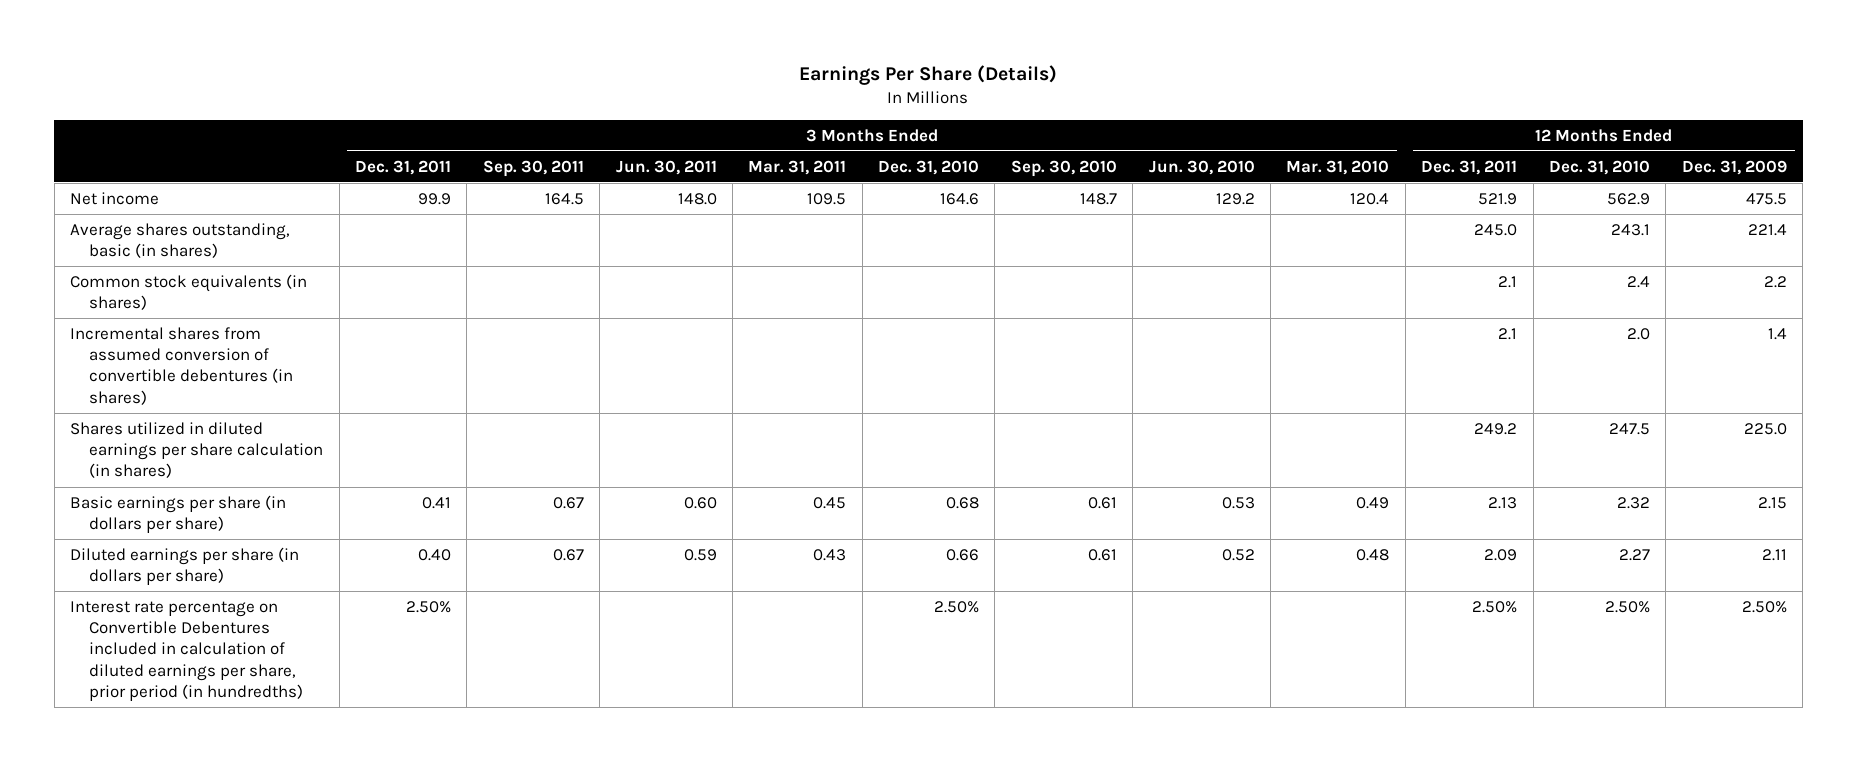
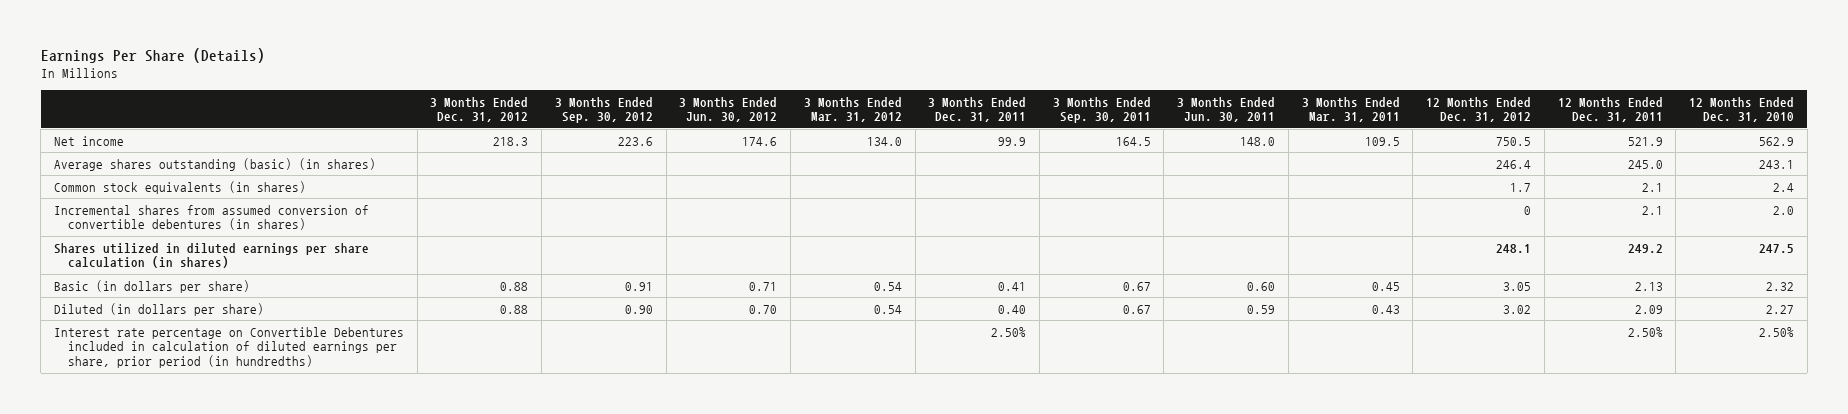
[878,159,980,175] Dec. 31, 2010 -> none
[1010,159,1117,177] Sep. 30, 2010 -> none
[1148,159,1255,175] Jun. 30, 2010 -> none
[1286,159,1390,175] Mar. 31, 2010 -> none
[1681,159,1787,175] Dec. 31, 2009 -> none
none -> [430,96,529,123] 3 Months Ended Dec. 31, 2012
none -> [554,96,653,124] 3 Months Ended Sep. 30, 2012
none -> [679,96,778,123] 3 Months Ended Jun. 30, 2012
none -> [803,96,902,123] 3 Months Ended Mar. 31, 2012
none -> [1426,96,1532,123] 12 Months Ended Dec. 31, 2012
[70,222,291,259] Average shares outstanding, basic (in shares) -> [53,157,376,171] Average shares outstanding (basic) (in shares)
[70,494,287,534] Basic earnings per share (in dollars per share) -> [53,279,250,293] Basic (in dollars per share)
[70,546,300,586] Diluted earnings per share (in dollars per share) -> [53,302,264,316] Diluted (in dollars per share)

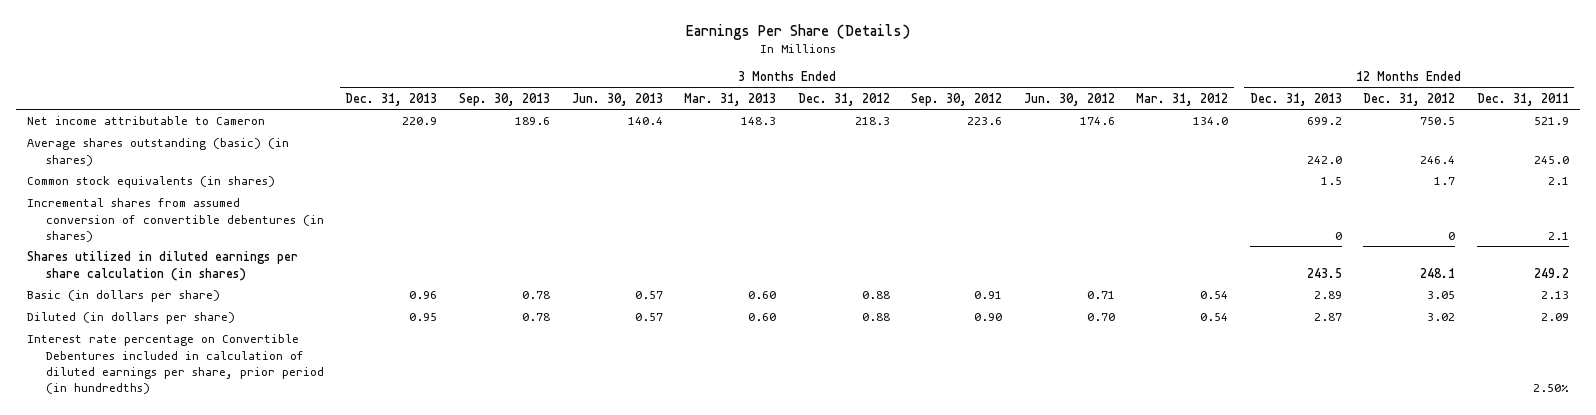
[928,96,1027,123] 3 Months Ended Dec. 31, 2011 -> none
[1052,96,1151,124] 3 Months Ended Sep. 30, 2011 -> none
[1177,96,1276,123] 3 Months Ended Jun. 30, 2011 -> none
[1301,96,1400,123] 3 Months Ended Mar. 31, 2011 -> none
[1689,96,1795,123] 12 Months Ended Dec. 31, 2010 -> none
none -> [345,92,438,106] Dec. 31, 2013
none -> [458,92,550,106] Sep. 30, 2013
none -> [571,92,663,106] Jun. 30, 2013
none -> [684,92,777,106] Mar. 31, 2013
none -> [1249,92,1342,106] Dec. 31, 2013
[53,135,124,146] Net income -> [26,116,265,126] Net income attributable to Cameron

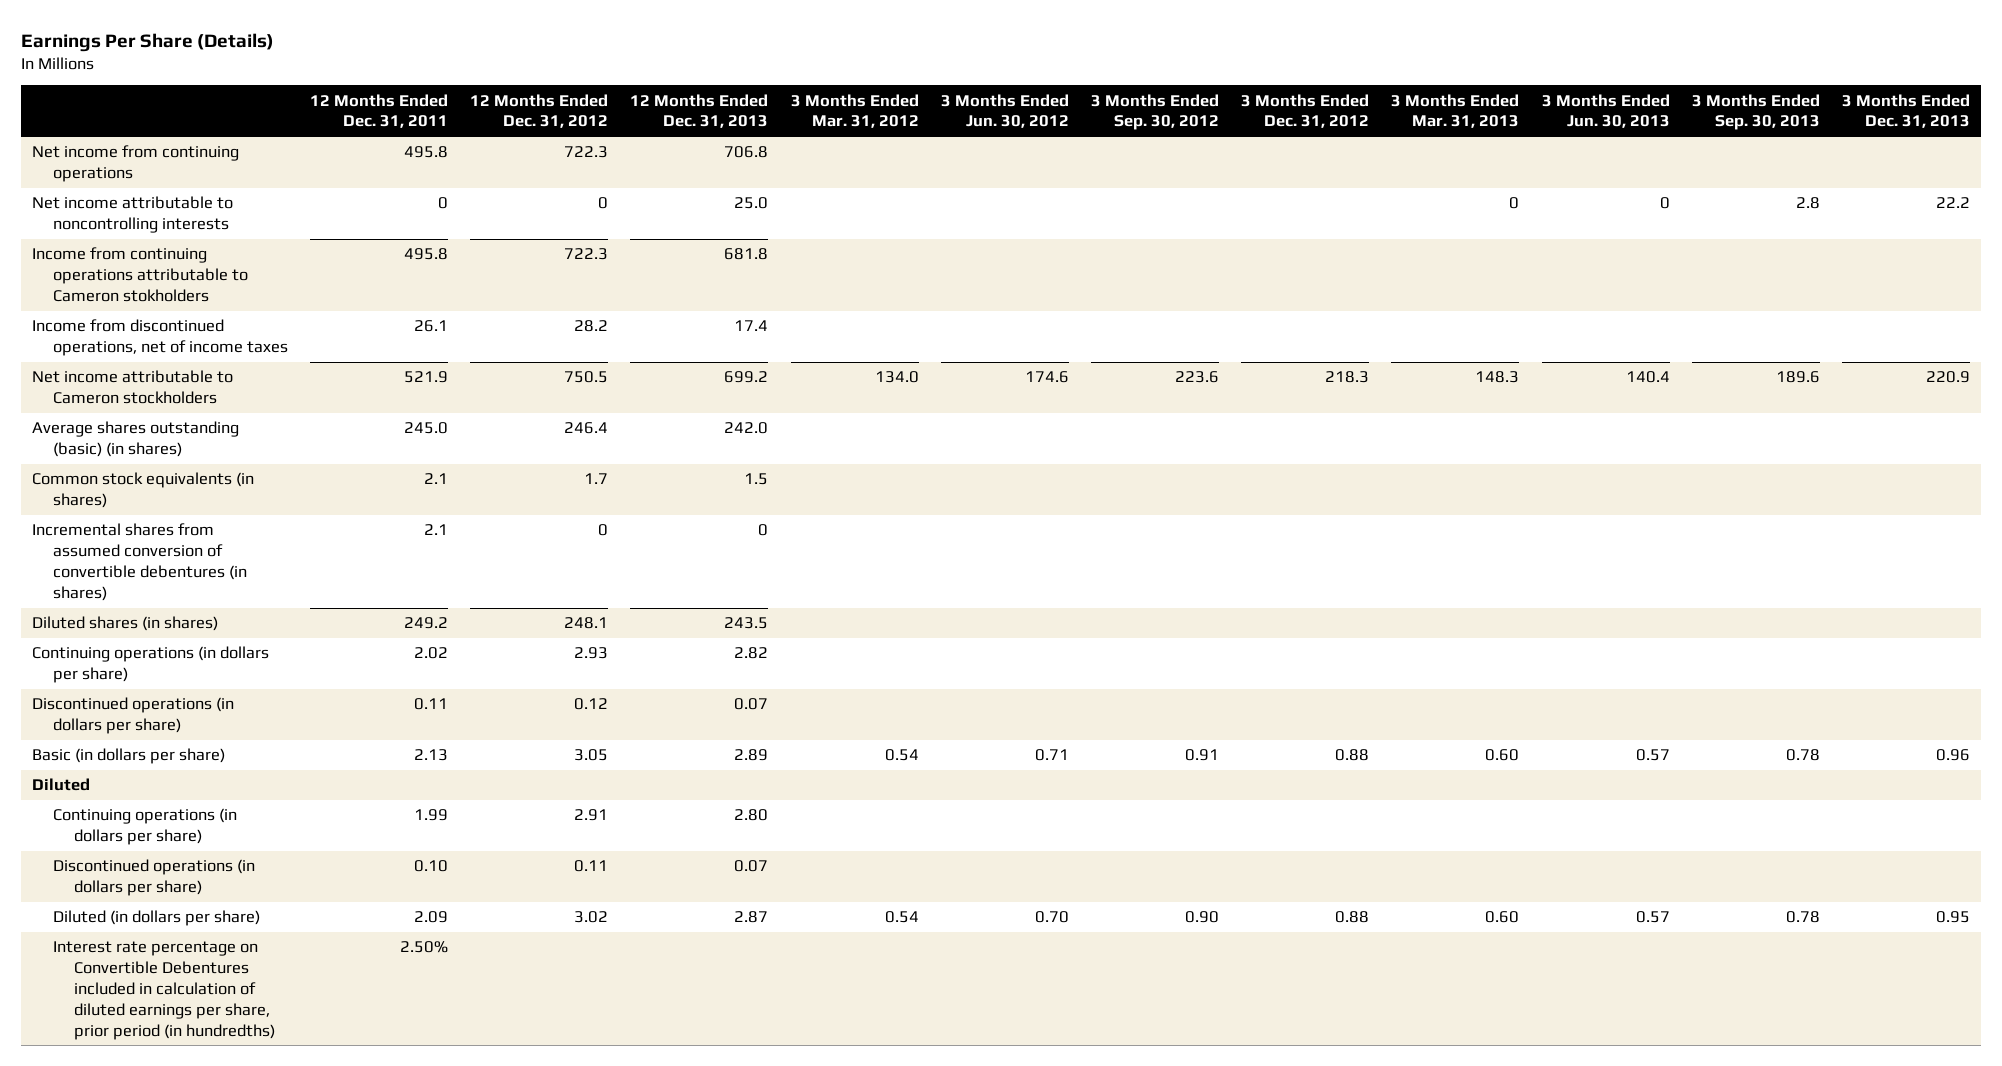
none -> [32,145,240,183] Net income from continuing operations
none -> [32,196,234,234] Net income attributable to noncontrolling interests
none -> [32,247,248,302] Income from continuing operations attributable to Cameron stokholders
none -> [32,319,288,357] Income from discontinued operations, net of income taxes
[26,116,265,126] Net income attributable to Cameron -> [32,370,234,405] Net income attributable to Cameron stockholders
[26,251,298,281] Shares utilized in diluted earnings per share calculation (in shares) -> [32,616,219,632] Diluted shares (in shares)
none -> [32,646,270,684] Continuing operations (in dollars per share)
none -> [32,697,235,735] Discontinued operations (in dollars per share)
none -> [32,778,91,792] Diluted
none -> [52,808,237,846] Continuing operations (in dollars per share)
none -> [52,859,255,897] Discontinued operations (in dollars per share)

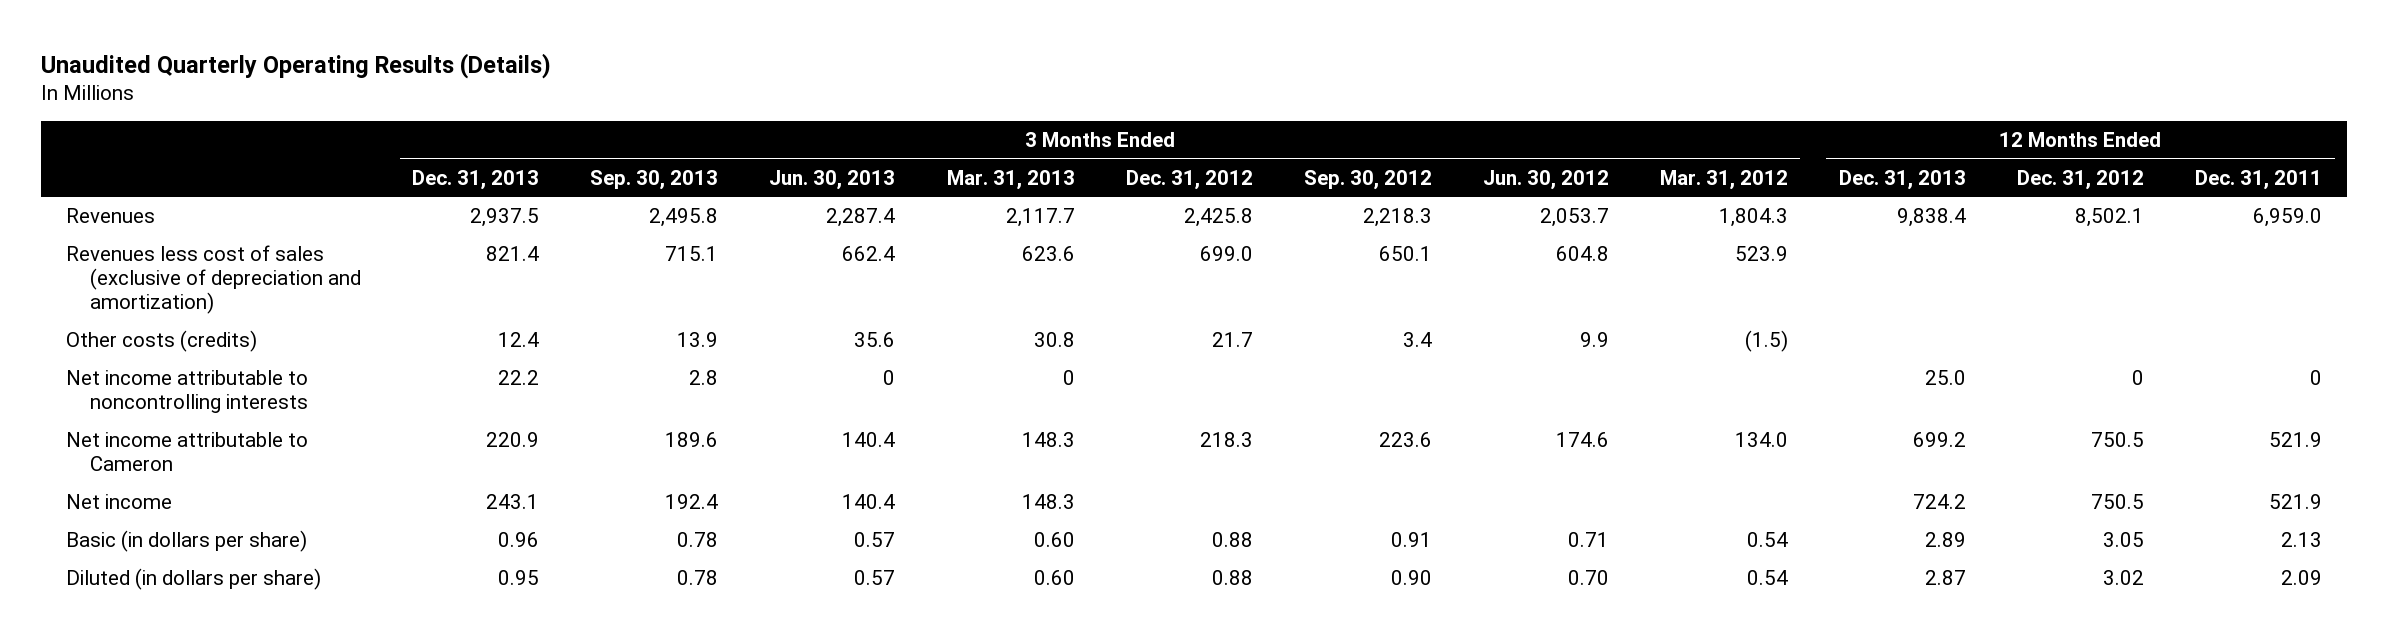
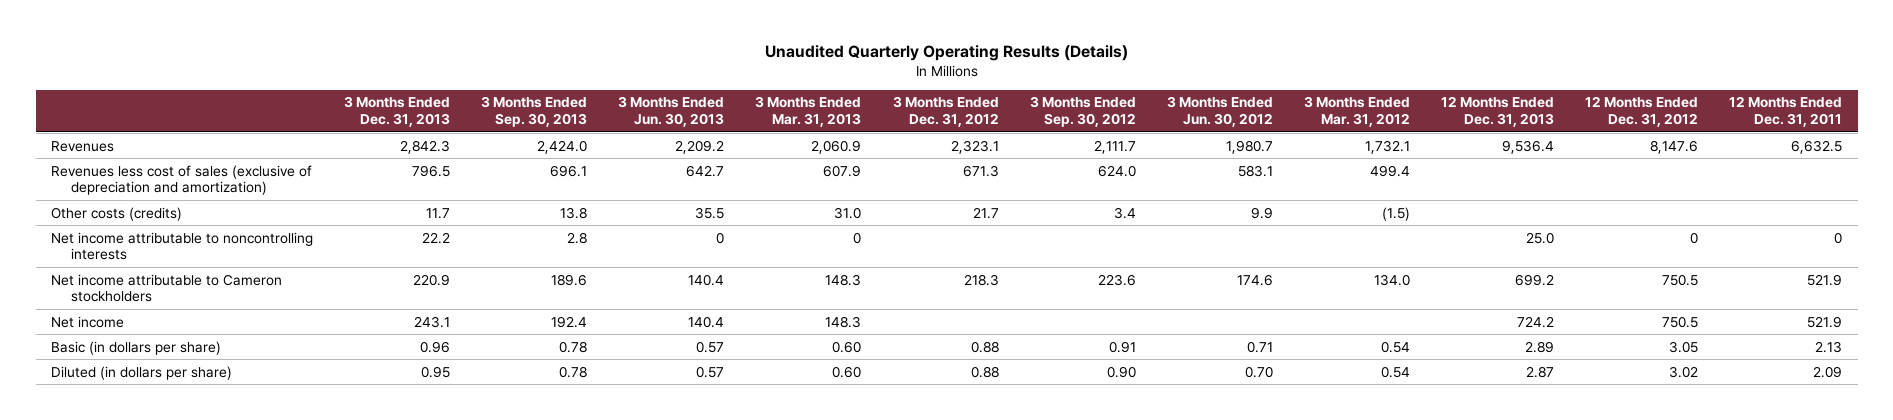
[470,208,540,228] 2,937.5 -> [400,139,451,154] 2,842.3
[649,208,719,228] 2,495.8 -> [537,139,588,154] 2,424.0
[826,208,896,228] 2,287.4 -> [675,139,725,154] 2,209.2
[1005,208,1075,228] 2,117.7 -> [811,139,862,154] 2,060.9
[1183,208,1253,228] 2,425.8 -> [950,139,999,154] 2,323.1
[1362,208,1432,228] 2,218.3 -> [1093,139,1136,154] 2,111.7
[1539,208,1609,228] 2,053.7 -> [1225,139,1273,154] 1,980.7
[1718,208,1788,228] 1,804.3 -> [1364,139,1410,154] 1,732.1
[1896,208,1966,228] 9,838.4 -> [1501,139,1554,154] 9,536.4
[2074,208,2144,228] 8,502.1 -> [1649,139,1698,154] 8,147.6
[2252,208,2322,228] 6,959.0 -> [1791,139,1843,154] 6,632.5
[486,246,540,262] 821.4 -> [412,164,451,177] 796.5
[665,246,719,262] 715.1 -> [550,164,588,177] 696.1
[842,246,896,262] 662.4 -> [686,164,725,177] 642.7
[1021,246,1075,262] 623.6 -> [823,164,862,177] 607.9
[1199,246,1253,262] 699.0 -> [962,164,999,177] 671.3
[1378,246,1432,262] 650.1 -> [1097,164,1136,177] 624.0
[1555,246,1609,262] 604.8 -> [1237,164,1273,177] 583.1
[1734,246,1788,262] 523.9 -> [1369,164,1410,177] 499.4
[498,332,540,348] 12.4 -> [426,207,451,219] 11.7
[677,332,719,348] 13.9 -> [560,206,588,219] 13.8
[854,332,896,348] 35.6 -> [695,206,725,219] 35.5
[1033,332,1075,348] 30.8 -> [834,206,862,219] 31.0
[66,432,309,472] Net income attributable to Cameron -> [51,273,283,303] Net income attributable to Cameron stockholders

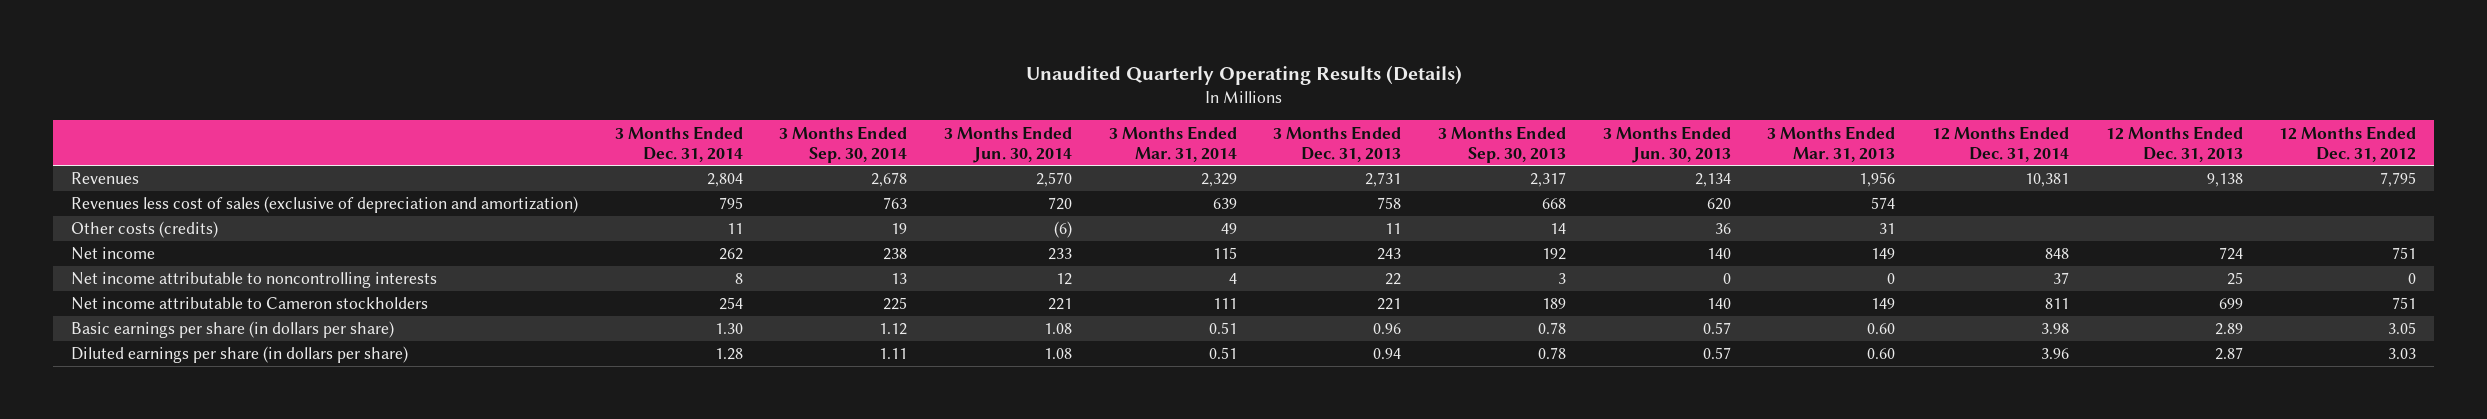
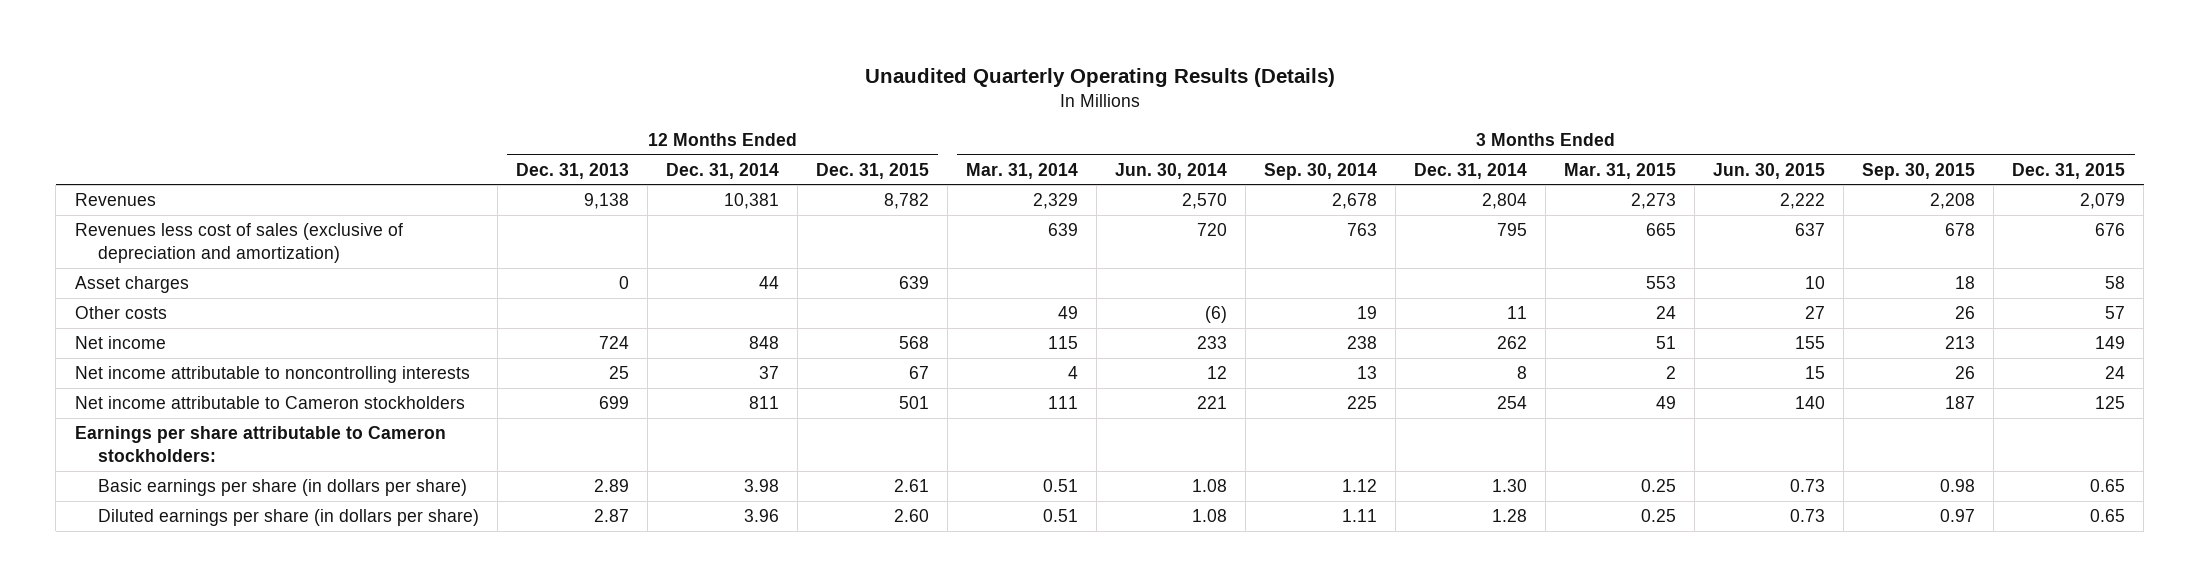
[1273,125,1402,162] 3 Months Ended Dec. 31, 2013 -> none
[1438,125,1567,163] 3 Months Ended Sep. 30, 2013 -> none
[1602,125,1731,163] 3 Months Ended Jun. 30, 2013 -> none
[1767,125,1896,162] 3 Months Ended Mar. 31, 2013 -> none
[2279,125,2417,162] 12 Months Ended Dec. 31, 2012 -> none
none -> [816,162,930,179] Dec. 31, 2015
none -> [1564,162,1677,179] Mar. 31, 2015
none -> [1713,162,1826,179] Jun. 30, 2015
none -> [1862,162,1976,180] Sep. 30, 2015
none -> [2012,162,2126,179] Dec. 31, 2015
none -> [74,275,189,293] Asset charges
[71,221,219,239] Other costs (credits) -> [74,305,167,319] Other costs
none -> [74,425,446,462] Earnings per share attributable to Cameron stockholders:

